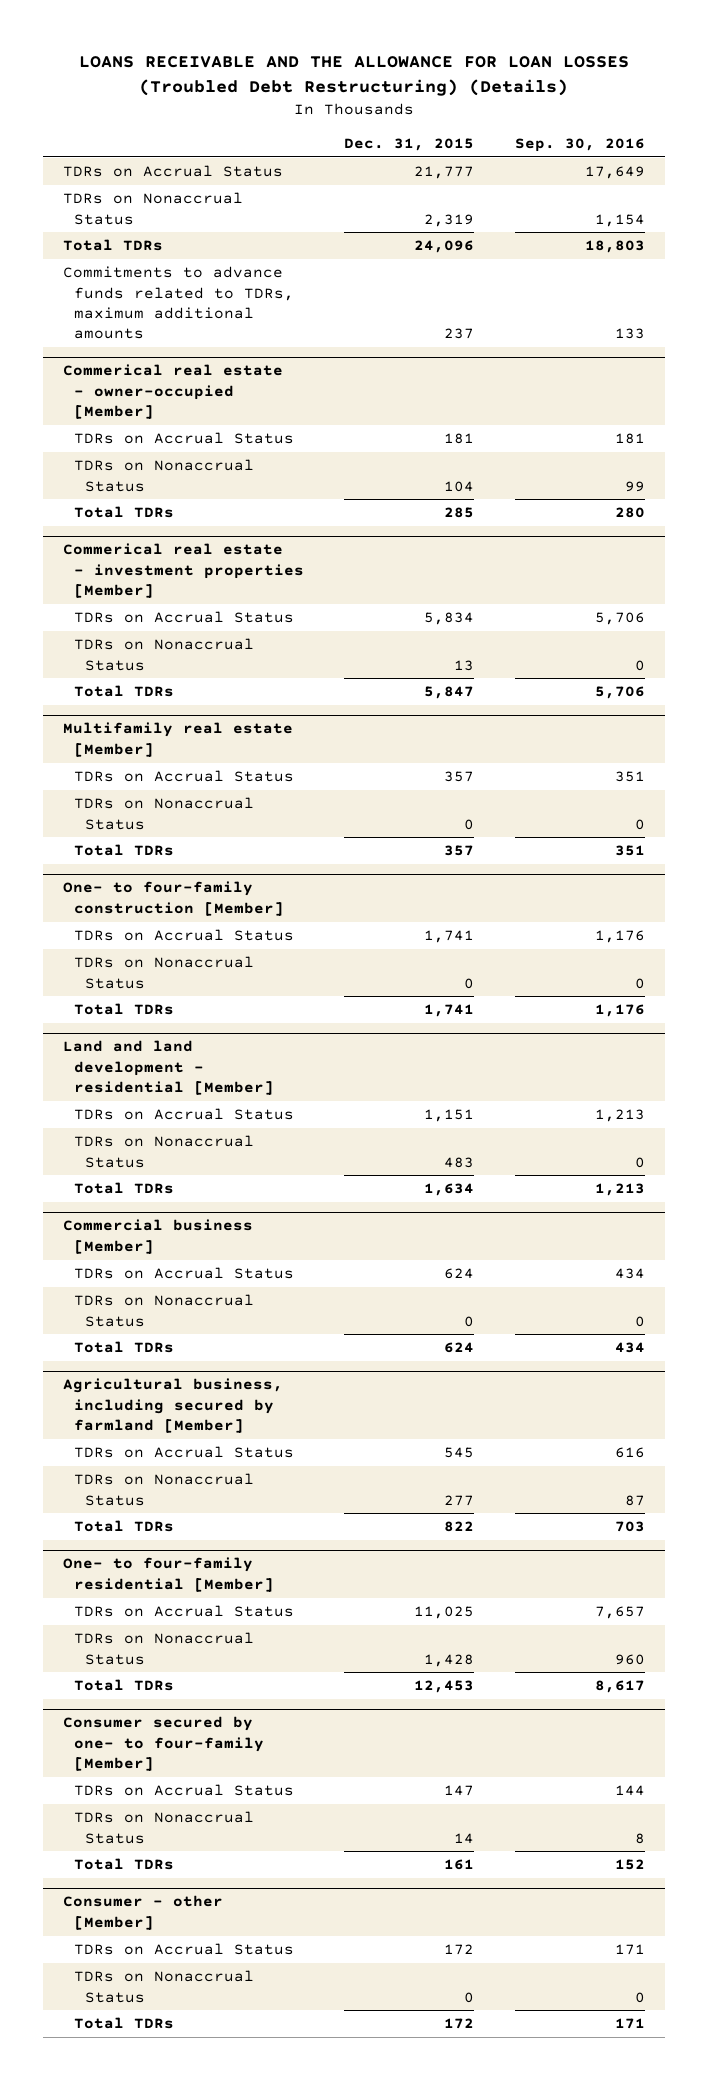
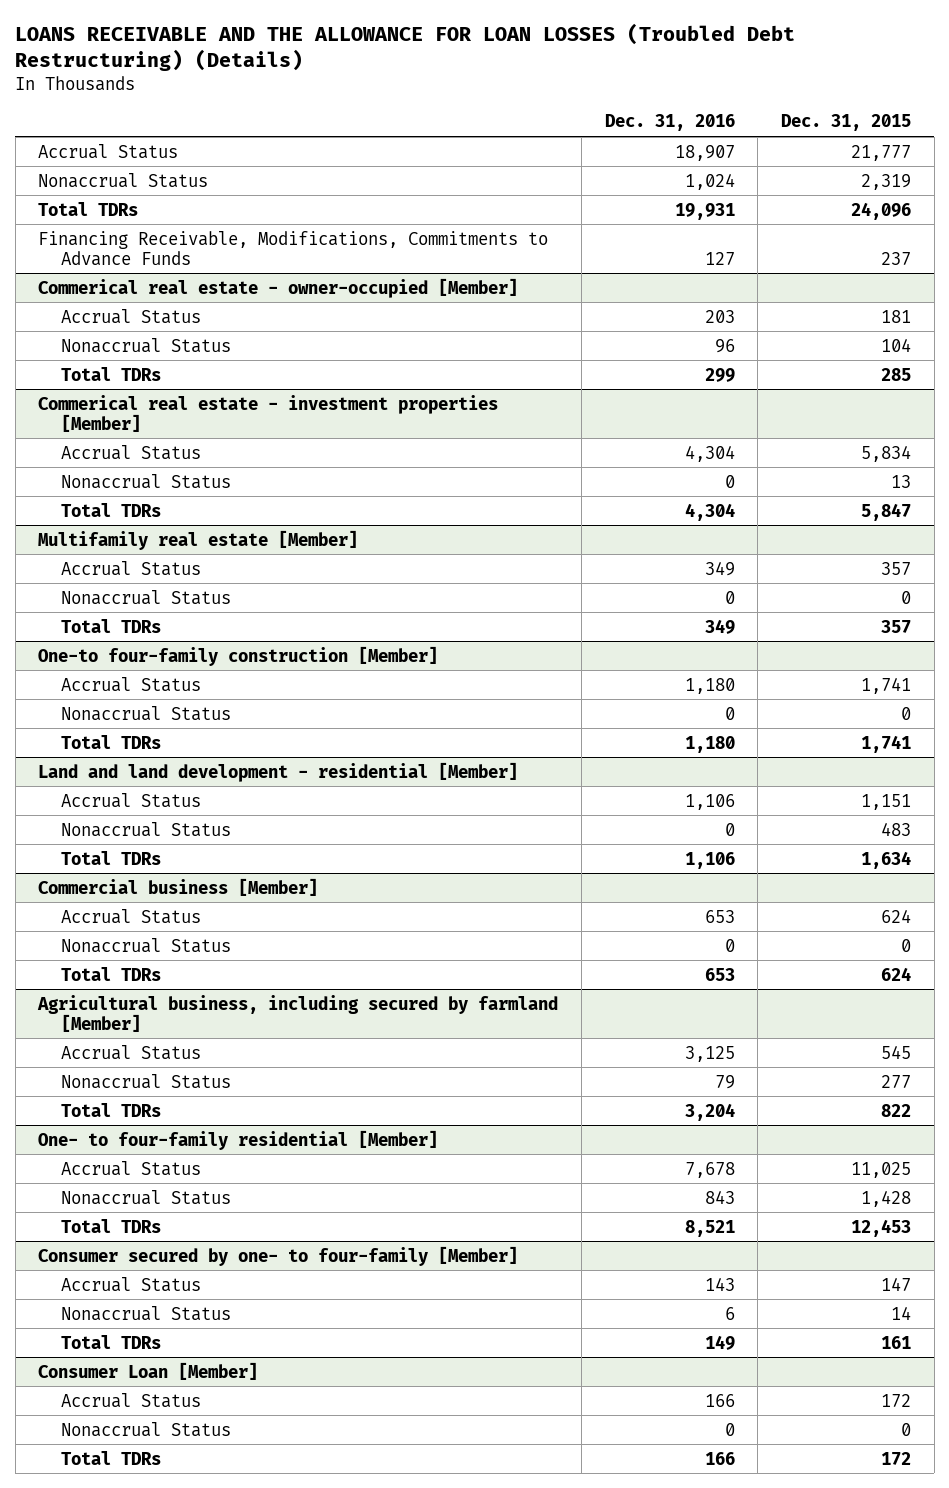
[514,138,645,153] Sep. 30, 2016 -> none
none -> [604,114,735,132] Dec. 31, 2016
[62,165,283,178] TDRs on Accrual Status -> [38,143,179,159] Accrual Status
[62,192,243,225] TDRs on Nonaccrual Status -> [38,172,209,188] Nonaccrual Status
[62,266,295,340] Commitments to advance funds related to TDRs, maximum additional amounts -> [38,230,549,266] Financing Receivable, Modifications, Commitments to Advance Funds
[74,432,295,445] TDRs on Accrual Status -> [61,308,202,324] Accrual Status
[74,459,255,492] TDRs on Nonaccrual Status -> [61,337,232,353] Nonaccrual Status
[74,611,295,624] TDRs on Accrual Status -> [61,444,202,460] Accrual Status
[74,638,255,671] TDRs on Nonaccrual Status -> [61,473,232,489] Nonaccrual Status
[74,770,295,783] TDRs on Accrual Status -> [61,560,202,576] Accrual Status
[74,797,255,830] TDRs on Nonaccrual Status -> [61,589,232,605] Nonaccrual Status
[62,881,285,916] One- to four-family construction [Member] -> [38,645,439,666] One-to four-family construction [Member]
[74,929,295,942] TDRs on Accrual Status -> [61,676,202,692] Accrual Status
[74,956,255,989] TDRs on Nonaccrual Status -> [61,705,232,721] Nonaccrual Status
[74,1108,295,1121] TDRs on Accrual Status -> [61,792,202,808] Accrual Status
[74,1135,255,1168] TDRs on Nonaccrual Status -> [61,821,232,837] Nonaccrual Status
[74,1267,295,1280] TDRs on Accrual Status -> [61,908,202,924] Accrual Status
[74,1294,255,1327] TDRs on Nonaccrual Status -> [61,937,232,953] Nonaccrual Status
[74,1446,295,1459] TDRs on Accrual Status -> [61,1044,202,1060] Accrual Status
[74,1473,255,1506] TDRs on Nonaccrual Status -> [61,1073,232,1089] Nonaccrual Status
[74,1605,295,1618] TDRs on Accrual Status -> [61,1160,202,1176] Accrual Status
[74,1632,255,1665] TDRs on Nonaccrual Status -> [61,1189,232,1205] Nonaccrual Status
[74,1784,295,1797] TDRs on Accrual Status -> [61,1276,202,1292] Accrual Status
[74,1811,255,1844] TDRs on Nonaccrual Status -> [61,1305,232,1321] Nonaccrual Status
[62,1895,223,1930] Consumer - other [Member] -> [38,1361,259,1380] Consumer Loan [Member]
[74,1943,295,1956] TDRs on Accrual Status -> [61,1392,202,1408] Accrual Status
[74,1970,255,2003] TDRs on Nonaccrual Status -> [61,1421,232,1437] Nonaccrual Status

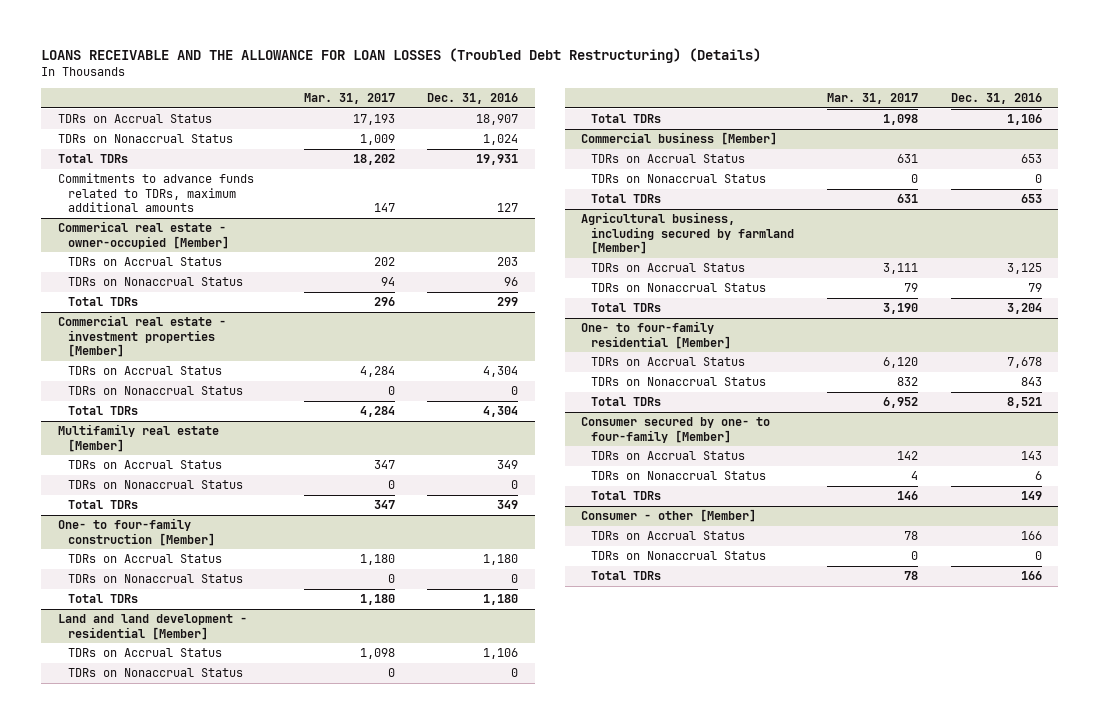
[781,114,912,132] Dec. 31, 2015 -> none
none -> [303,93,395,105] Mar. 31, 2017
[38,143,179,159] Accrual Status -> [57,114,212,124] TDRs on Accrual Status
[38,172,209,188] Nonaccrual Status -> [57,134,233,144] TDRs on Nonaccrual Status
[38,230,549,266] Financing Receivable, Modifications, Commitments to Advance Funds -> [57,173,254,213] Commitments to advance funds related to TDRs, maximum additional amounts
[61,308,202,324] Accrual Status -> [68,257,223,267] TDRs on Accrual Status
[61,337,232,353] Nonaccrual Status -> [68,277,244,287] TDRs on Nonaccrual Status
[38,394,499,432] Commerical real estate - investment properties [Member] -> [57,315,226,358] Commercial real estate - investment properties [Member]
[61,444,202,460] Accrual Status -> [68,366,223,376] TDRs on Accrual Status
[61,473,232,489] Nonaccrual Status -> [68,386,244,396] TDRs on Nonaccrual Status
[61,560,202,576] Accrual Status -> [68,460,223,470] TDRs on Accrual Status
[61,589,232,605] Nonaccrual Status -> [68,480,244,490] TDRs on Nonaccrual Status
[38,645,439,666] One-to four-family construction [Member] -> [57,518,216,546] One- to four-family construction [Member]
[61,676,202,692] Accrual Status -> [68,554,223,564] TDRs on Accrual Status
[61,705,232,721] Nonaccrual Status -> [68,574,244,584] TDRs on Nonaccrual Status
[61,792,202,808] Accrual Status -> [68,648,223,658] TDRs on Accrual Status
[61,821,232,837] Nonaccrual Status -> [68,668,244,678] TDRs on Nonaccrual Status
[61,908,202,924] Accrual Status -> [591,154,746,164] TDRs on Accrual Status
[61,937,232,953] Nonaccrual Status -> [591,174,767,184] TDRs on Nonaccrual Status
[61,1044,202,1060] Accrual Status -> [591,263,746,273] TDRs on Accrual Status
[61,1073,232,1089] Nonaccrual Status -> [591,283,767,293] TDRs on Nonaccrual Status
[61,1160,202,1176] Accrual Status -> [591,357,746,367] TDRs on Accrual Status
[61,1189,232,1205] Nonaccrual Status -> [591,377,767,387] TDRs on Nonaccrual Status
[61,1276,202,1292] Accrual Status -> [591,451,746,461] TDRs on Accrual Status
[61,1305,232,1321] Nonaccrual Status -> [591,471,767,481] TDRs on Nonaccrual Status
[38,1361,259,1380] Consumer Loan [Member] -> [580,509,756,523] Consumer - other [Member]
[61,1392,202,1408] Accrual Status -> [591,531,746,541] TDRs on Accrual Status
[61,1421,232,1437] Nonaccrual Status -> [591,551,767,561] TDRs on Nonaccrual Status

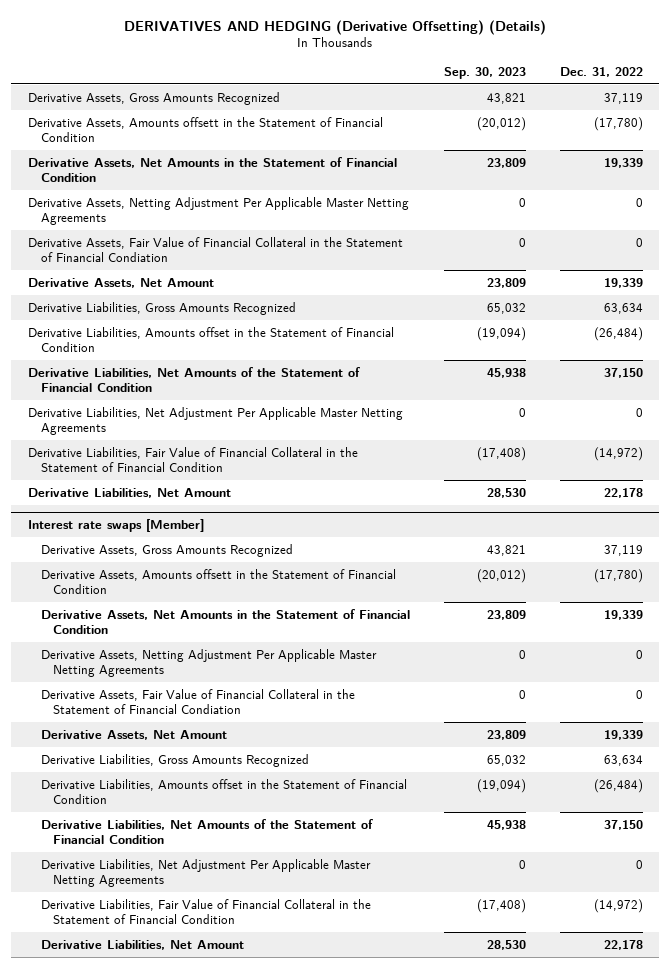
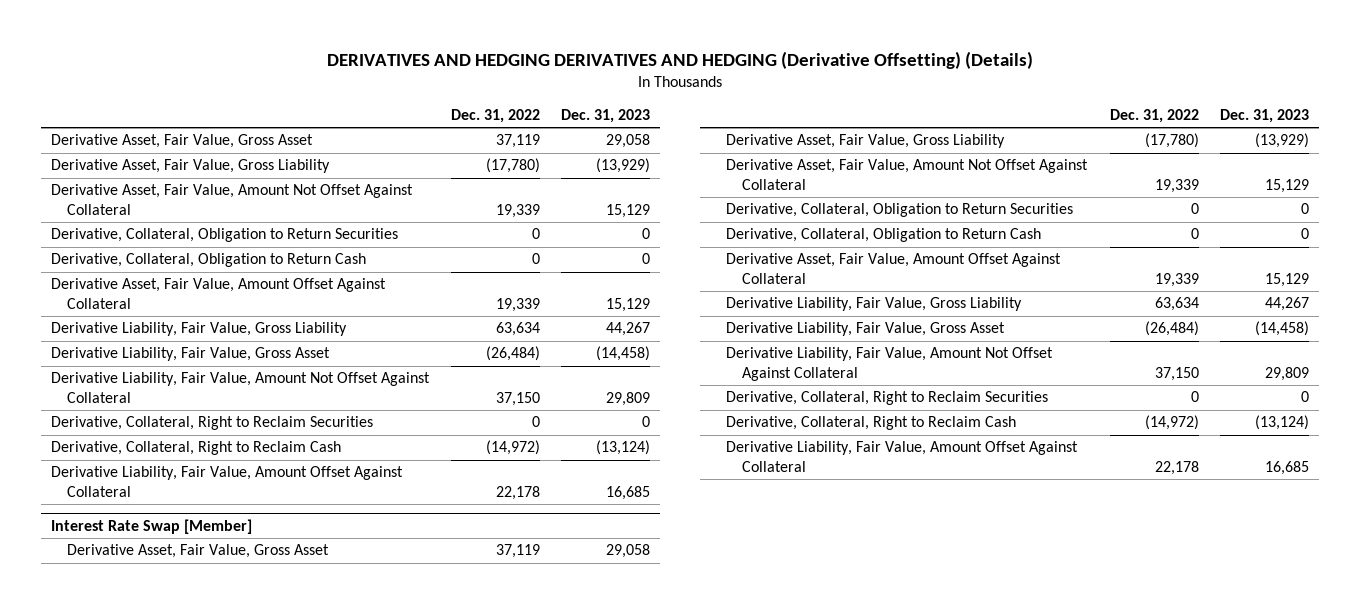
[124,19,547,35] DERIVATIVES AND HEDGING (Derivative Offsetting) (Details) -> [327,50,1034,69] DERIVATIVES AND HEDGING DERIVATIVES AND HEDGING (Derivative Offsetting) (Details)
[443,66,526,79] Sep. 30, 2023 -> none
none -> [560,109,650,124] Dec. 31, 2023
[28,91,281,105] Derivative Assets, Gross Amounts Recognized -> [51,134,314,149] Derivative Asset, Fair Value, Gross Asset
[28,116,384,142] Derivative Assets, Amounts offsett in the Statement of Financial Condition -> [51,159,331,174] Derivative Asset, Fair Value, Gross Liability
[28,156,398,182] Derivative Assets, Net Amounts in the Statement of Financial Condition -> [51,184,414,215] Derivative Asset, Fair Value, Amount Not Offset Against Collateral
[28,196,410,225] Derivative Assets, Netting Adjustment Per Applicable Master Netting Agreements -> [51,228,399,243] Derivative, Collateral, Obligation to Return Securities
[28,236,404,262] Derivative Assets, Fair Value of Financial Collateral in the Statement of Financial Condiation -> [51,253,367,268] Derivative, Collateral, Obligation to Return Cash
[28,277,215,288] Derivative Assets, Net Amount -> [51,278,387,309] Derivative Asset, Fair Value, Amount Offset Against Collateral
[28,301,297,315] Derivative Liabilities, Gross Amounts Recognized -> [51,322,348,337] Derivative Liability, Fair Value, Gross Liability
[28,326,395,352] Derivative Liabilities, Amounts offset in the Statement of Financial Condition -> [51,347,331,362] Derivative Liability, Fair Value, Gross Asset
[28,366,361,392] Derivative Liabilities, Net Amounts of the Statement of Financial Condition -> [51,372,431,403] Derivative Liability, Fair Value, Amount Not Offset Against Collateral
[28,406,404,435] Derivative Liabilities, Net Adjustment Per Applicable Master Netting Agreements -> [51,416,374,431] Derivative, Collateral, Right to Reclaim Securities
[28,446,359,472] Derivative Liabilities, Fair Value of Financial Collateral in the Statement of Financial Condition -> [51,441,342,456] Derivative, Collateral, Right to Reclaim Cash
[28,487,232,498] Derivative Liabilities, Net Amount -> [51,466,404,497] Derivative Liability, Fair Value, Amount Offset Against Collateral
[28,519,205,533] Interest rate swaps [Member] -> [51,519,253,535] Interest Rate Swap [Member]
[40,543,293,557] Derivative Assets, Gross Amounts Recognized -> [67,544,330,559] Derivative Asset, Fair Value, Gross Asset
[40,568,396,594] Derivative Assets, Amounts offsett in the Statement of Financial Condition -> [726,134,1006,149] Derivative Asset, Fair Value, Gross Liability
[40,608,410,634] Derivative Assets, Net Amounts in the Statement of Financial Condition -> [726,159,1089,190] Derivative Asset, Fair Value, Amount Not Offset Against Collateral
[40,648,377,677] Derivative Assets, Netting Adjustment Per Applicable Master Netting Agreements -> [726,203,1074,218] Derivative, Collateral, Obligation to Return Securities
[40,688,355,714] Derivative Assets, Fair Value of Financial Collateral in the Statement of Financial Condiation -> [726,228,1042,243] Derivative, Collateral, Obligation to Return Cash
[40,729,227,740] Derivative Assets, Net Amount -> [726,253,1062,284] Derivative Asset, Fair Value, Amount Offset Against Collateral
[40,753,309,767] Derivative Liabilities, Gross Amounts Recognized -> [726,297,1023,312] Derivative Liability, Fair Value, Gross Liability
[40,778,407,804] Derivative Liabilities, Amounts offset in the Statement of Financial Condition -> [726,322,1006,337] Derivative Liability, Fair Value, Gross Asset
[40,818,373,844] Derivative Liabilities, Net Amounts of the Statement of Financial Condition -> [726,347,1054,381] Derivative Liability, Fair Value, Amount Not Offset Against Collateral
[40,858,371,887] Derivative Liabilities, Net Adjustment Per Applicable Master Netting Agreements -> [726,391,1049,406] Derivative, Collateral, Right to Reclaim Securities
[40,898,371,924] Derivative Liabilities, Fair Value of Financial Collateral in the Statement of Financial Condition -> [726,416,1017,431] Derivative, Collateral, Right to Reclaim Cash
[40,939,244,950] Derivative Liabilities, Net Amount -> [726,441,1079,472] Derivative Liability, Fair Value, Amount Offset Against Collateral

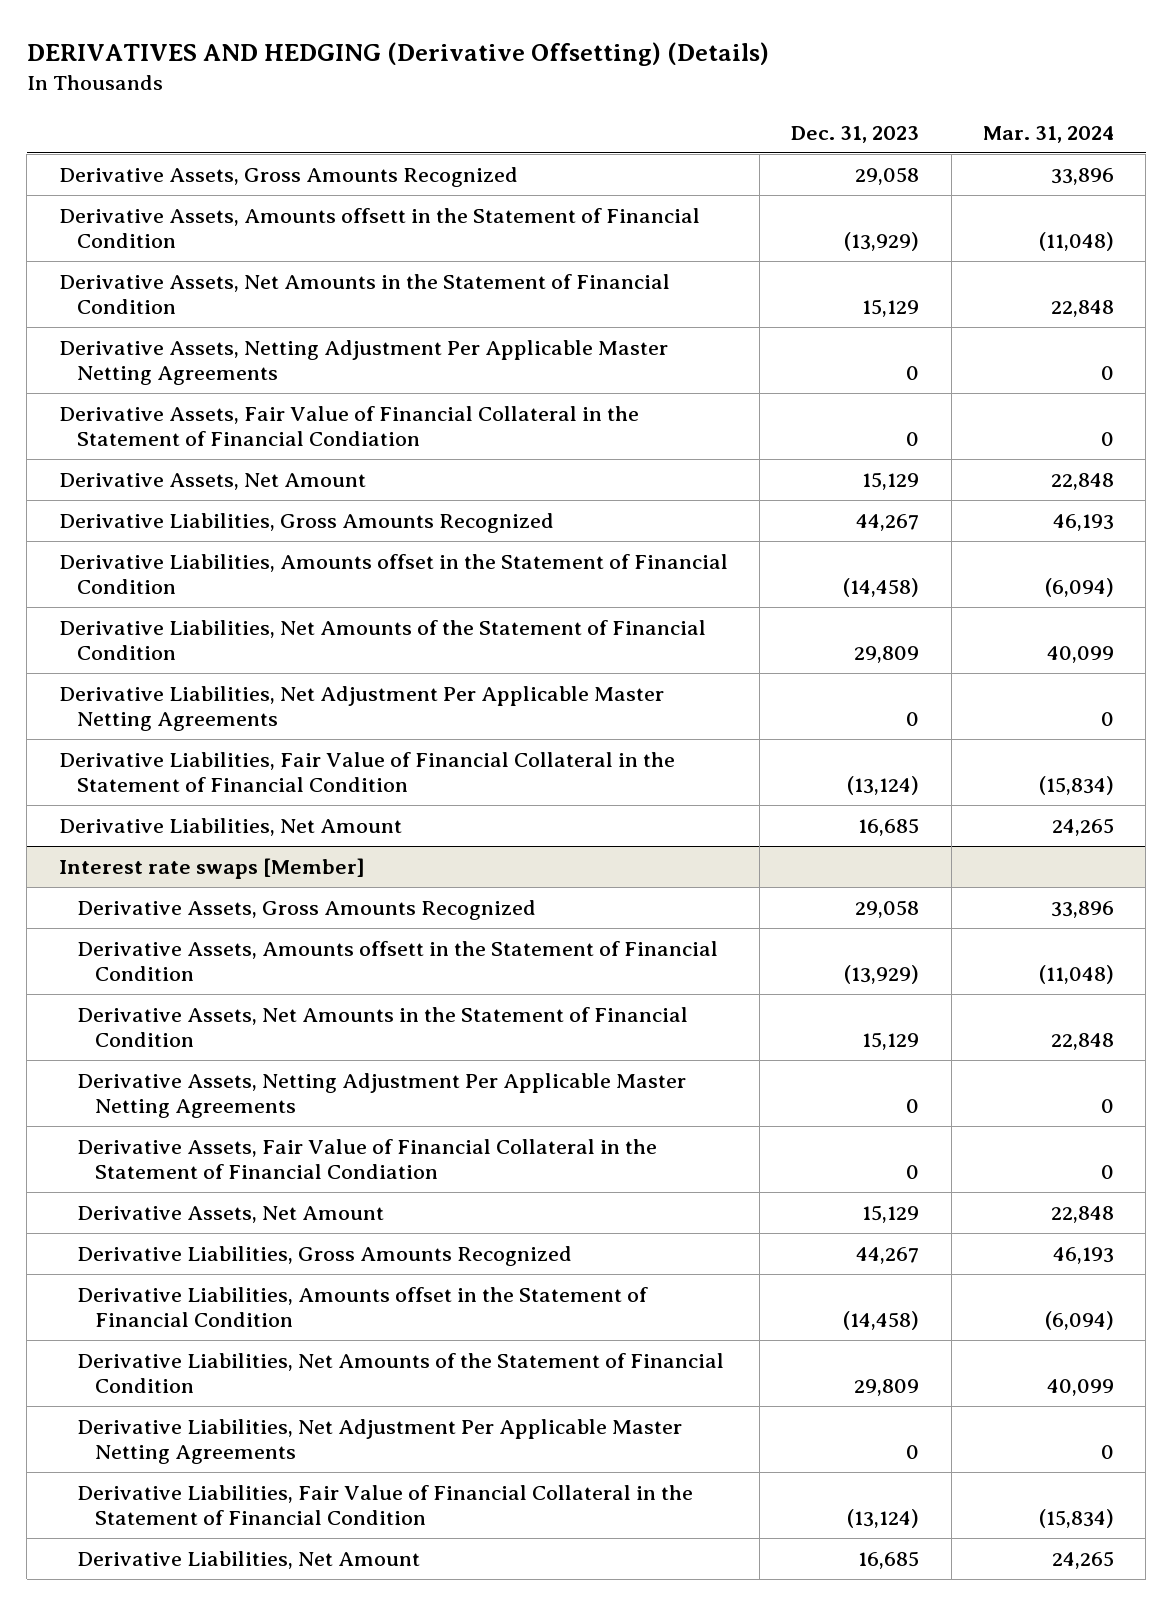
[327,50,1034,69] DERIVATIVES AND HEDGING DERIVATIVES AND HEDGING (Derivative Offsetting) (Details) -> [26,41,769,66] DERIVATIVES AND HEDGING (Derivative Offsetting) (Details)
[450,109,540,124] Dec. 31, 2022 -> none
none -> [982,125,1114,143] Mar. 31, 2024
[51,134,314,149] Derivative Asset, Fair Value, Gross Asset -> [58,166,518,187] Derivative Assets, Gross Amounts Recognized
[51,159,331,174] Derivative Asset, Fair Value, Gross Liability -> [58,207,700,249] Derivative Assets, Amounts offsett in the Statement of Financial Condition
[51,184,414,215] Derivative Asset, Fair Value, Amount Not Offset Against Collateral -> [58,273,670,315] Derivative Assets, Net Amounts in the Statement of Financial Condition
[51,228,399,243] Derivative, Collateral, Obligation to Return Securities -> [58,339,668,386] Derivative Assets, Netting Adjustment Per Applicable Master Netting Agreements
[51,253,367,268] Derivative, Collateral, Obligation to Return Cash -> [58,405,639,447] Derivative Assets, Fair Value of Financial Collateral in the Statement of Financial Condiation
[51,278,387,309] Derivative Asset, Fair Value, Amount Offset Against Collateral -> [58,472,366,490] Derivative Assets, Net Amount
[51,322,348,337] Derivative Liability, Fair Value, Gross Liability -> [58,512,554,533] Derivative Liabilities, Gross Amounts Recognized
[51,347,331,362] Derivative Liability, Fair Value, Gross Asset -> [58,553,728,595] Derivative Liabilities, Amounts offset in the Statement of Financial Condition
[51,372,431,403] Derivative Liability, Fair Value, Amount Not Offset Against Collateral -> [58,619,706,661] Derivative Liabilities, Net Amounts of the Statement of Financial Condition
[51,416,374,431] Derivative, Collateral, Right to Reclaim Securities -> [58,685,664,732] Derivative Liabilities, Net Adjustment Per Applicable Master Netting Agreements
[51,441,342,456] Derivative, Collateral, Right to Reclaim Cash -> [58,751,675,793] Derivative Liabilities, Fair Value of Financial Collateral in the Statement of Financial Condition
[51,466,404,497] Derivative Liability, Fair Value, Amount Offset Against Collateral -> [58,817,402,836] Derivative Liabilities, Net Amount
[51,519,253,535] Interest Rate Swap [Member] -> [58,857,365,879] Interest rate swaps [Member]
[67,544,330,559] Derivative Asset, Fair Value, Gross Asset -> [76,899,536,920] Derivative Assets, Gross Amounts Recognized
[726,134,1006,149] Derivative Asset, Fair Value, Gross Liability -> [76,940,718,982] Derivative Assets, Amounts offsett in the Statement of Financial Condition
[726,159,1089,190] Derivative Asset, Fair Value, Amount Not Offset Against Collateral -> [76,1006,688,1048] Derivative Assets, Net Amounts in the Statement of Financial Condition
[726,203,1074,218] Derivative, Collateral, Obligation to Return Securities -> [76,1072,686,1119] Derivative Assets, Netting Adjustment Per Applicable Master Netting Agreements
[726,228,1042,243] Derivative, Collateral, Obligation to Return Cash -> [76,1138,657,1180] Derivative Assets, Fair Value of Financial Collateral in the Statement of Financial Condiation
[726,253,1062,284] Derivative Asset, Fair Value, Amount Offset Against Collateral -> [76,1205,384,1223] Derivative Assets, Net Amount
[726,297,1023,312] Derivative Liability, Fair Value, Gross Liability -> [76,1245,572,1266] Derivative Liabilities, Gross Amounts Recognized
[726,322,1006,337] Derivative Liability, Fair Value, Gross Asset -> [76,1286,648,1328] Derivative Liabilities, Amounts offset in the Statement of Financial Condition
[726,347,1054,381] Derivative Liability, Fair Value, Amount Not Offset Against Collateral -> [76,1352,724,1394] Derivative Liabilities, Net Amounts of the Statement of Financial Condition
[726,391,1049,406] Derivative, Collateral, Right to Reclaim Securities -> [76,1418,682,1465] Derivative Liabilities, Net Adjustment Per Applicable Master Netting Agreements
[726,416,1017,431] Derivative, Collateral, Right to Reclaim Cash -> [76,1484,693,1526] Derivative Liabilities, Fair Value of Financial Collateral in the Statement of Financial Condition
[726,441,1079,472] Derivative Liability, Fair Value, Amount Offset Against Collateral -> [76,1550,420,1569] Derivative Liabilities, Net Amount

